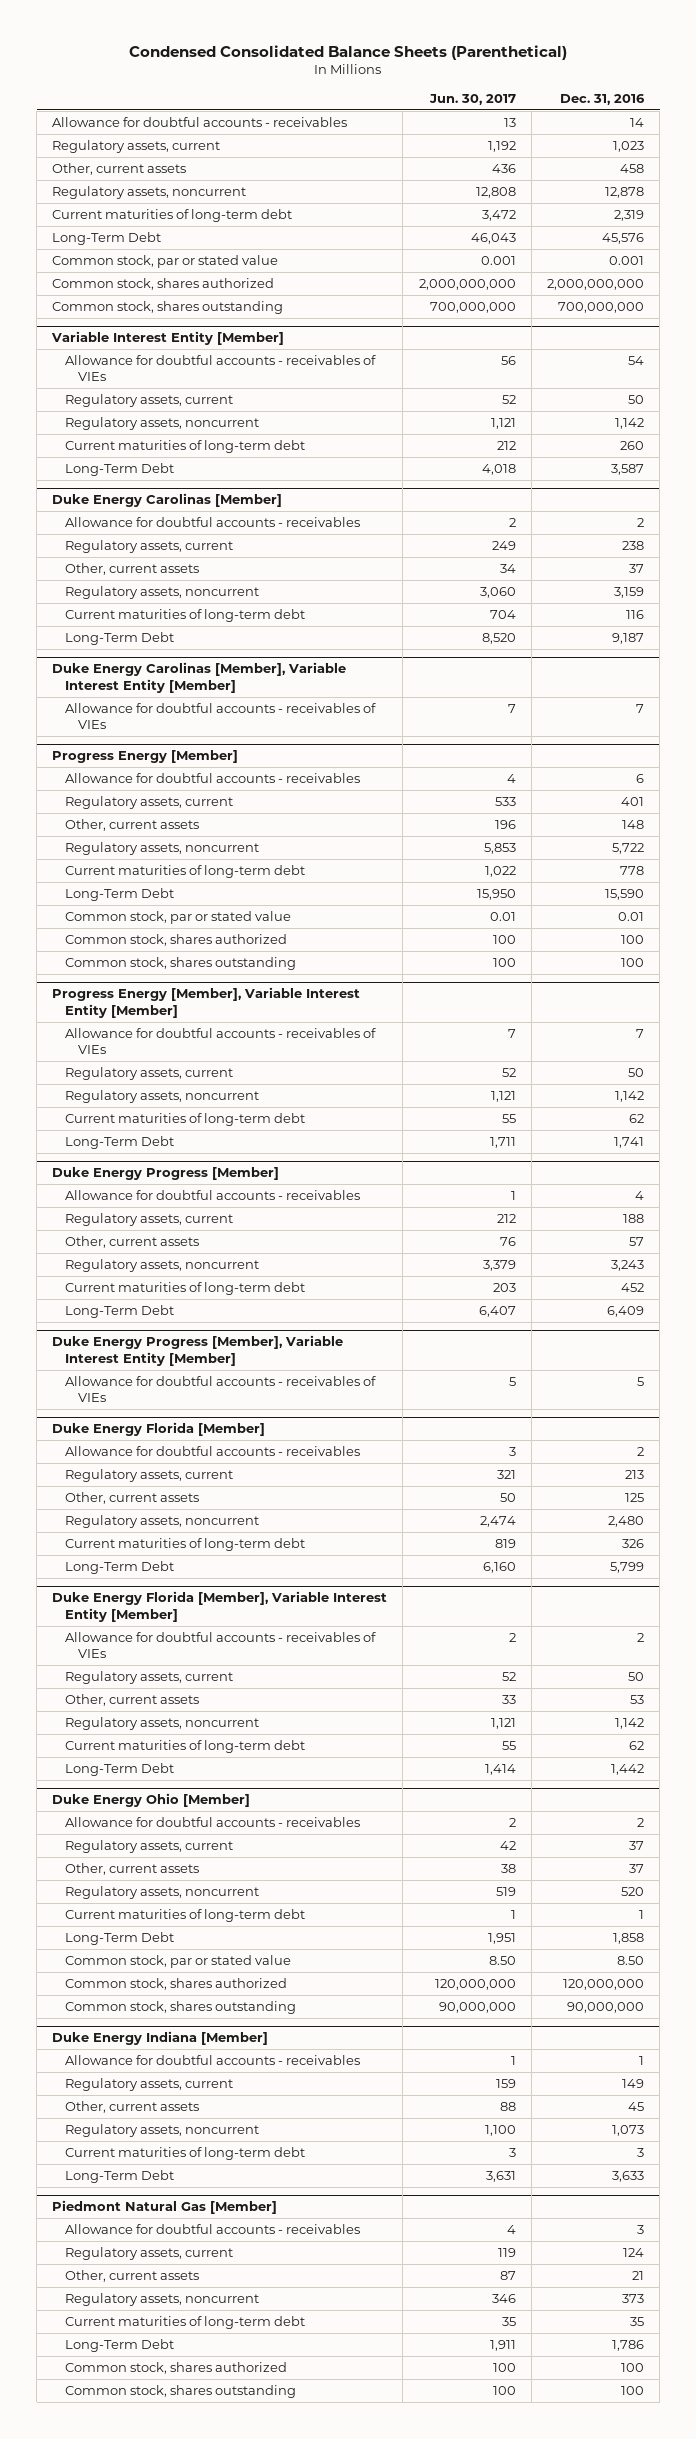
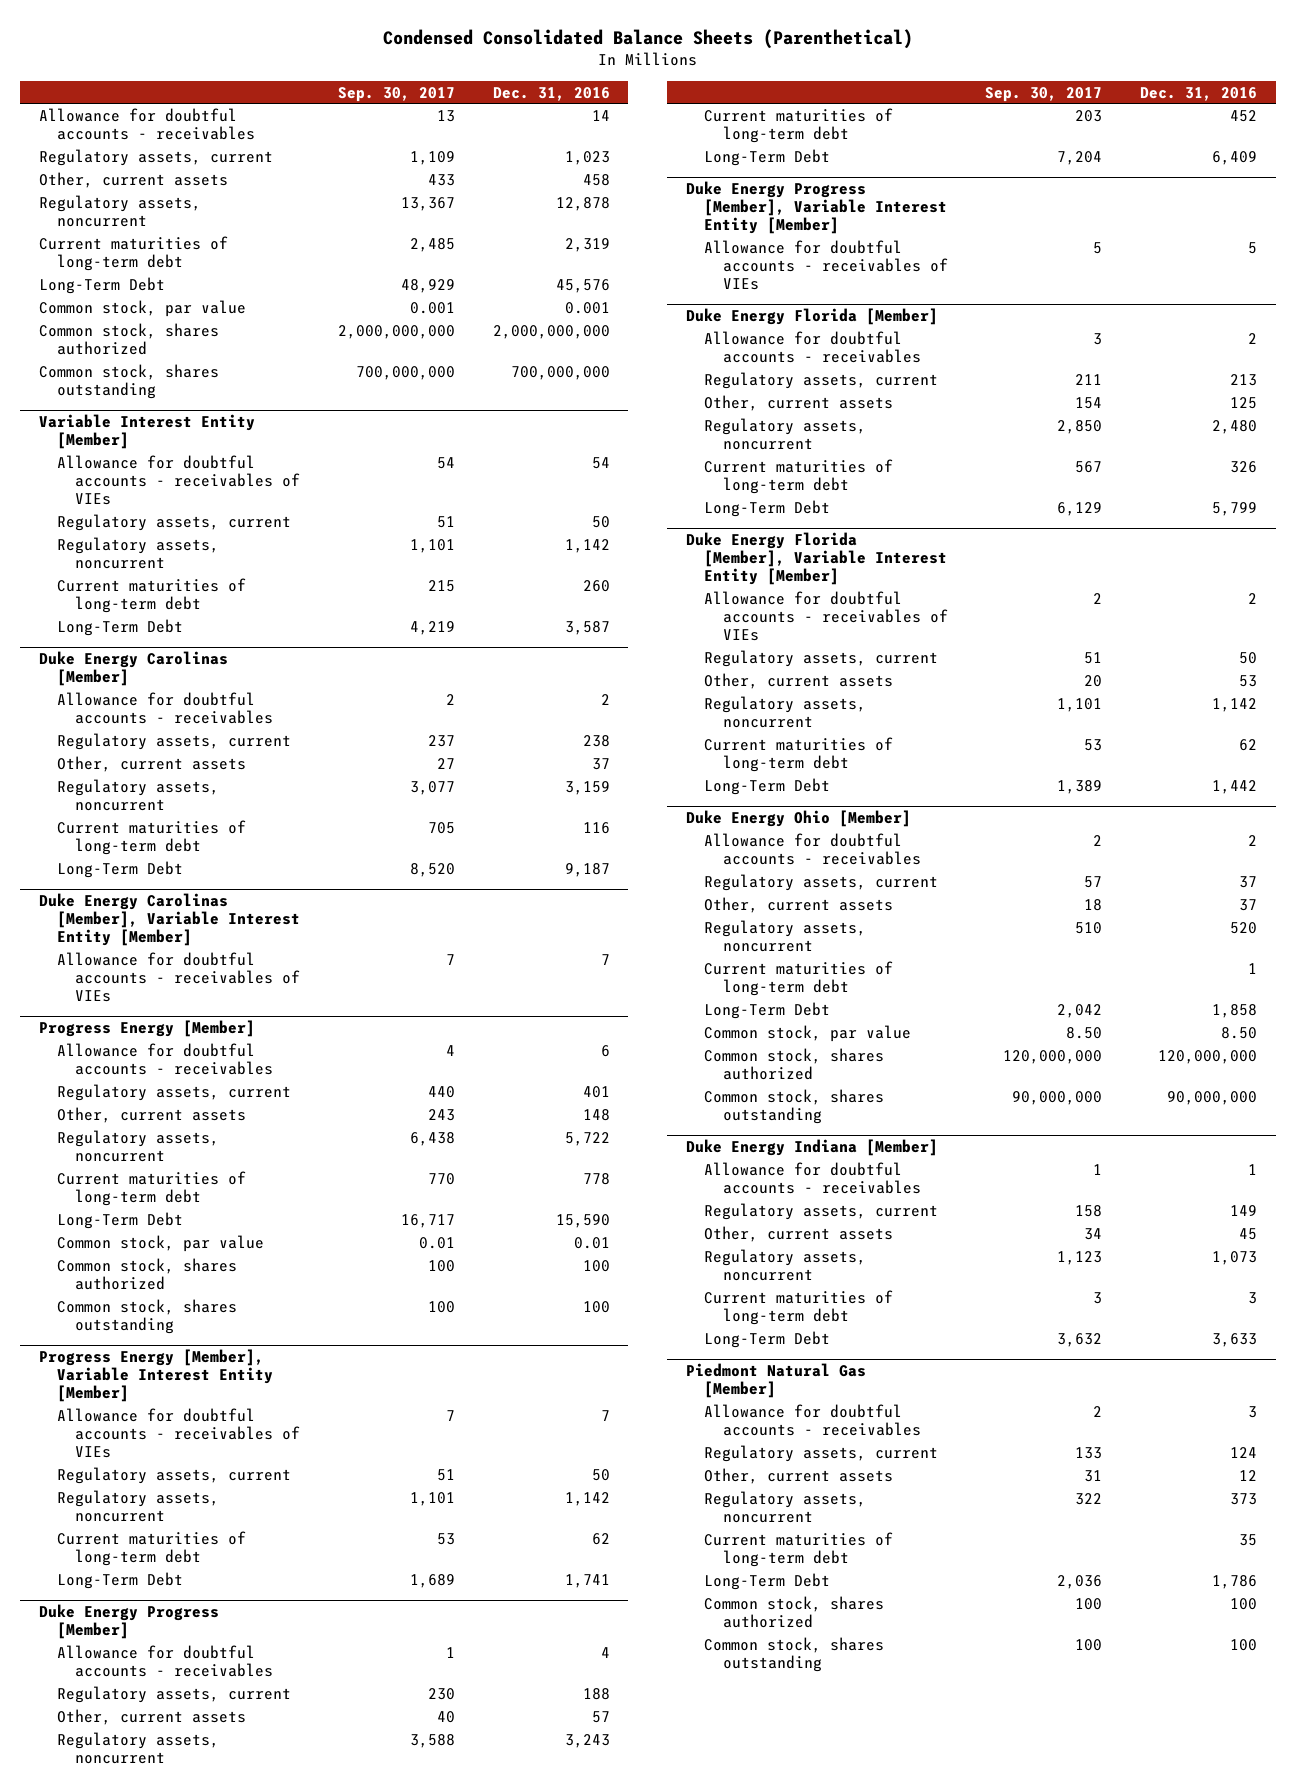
[428,94,516,106] Jun. 30, 2017 -> none
none -> [338,86,456,102] Sep. 30, 2017
[52,254,279,268] Common stock, par or stated value -> [38,299,246,317] Common stock, par value
[64,910,291,924] Common stock, par or stated value -> [57,1234,265,1252] Common stock, par value
[64,1954,291,1968] Common stock, par or stated value -> [704,1024,912,1042] Common stock, par value
[631,2270,644,2280] 21 -> [1238,1469,1257,1481] 12

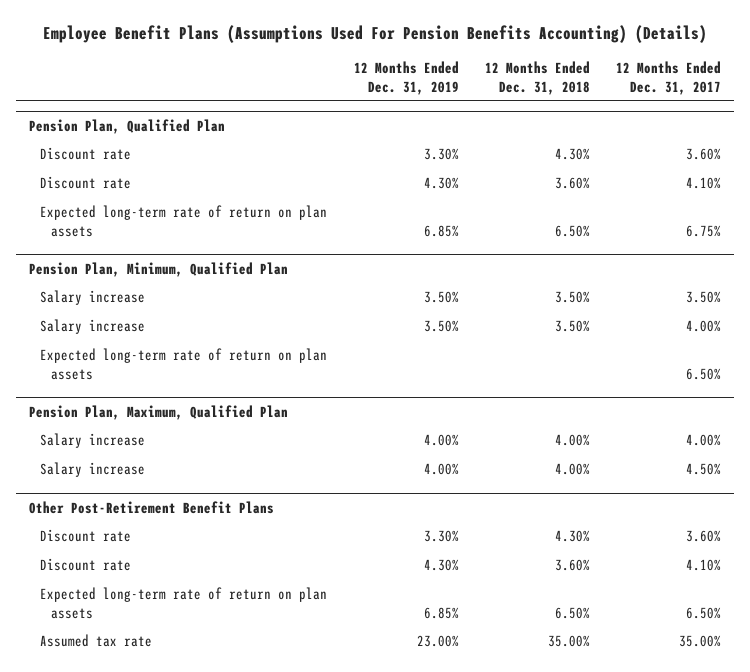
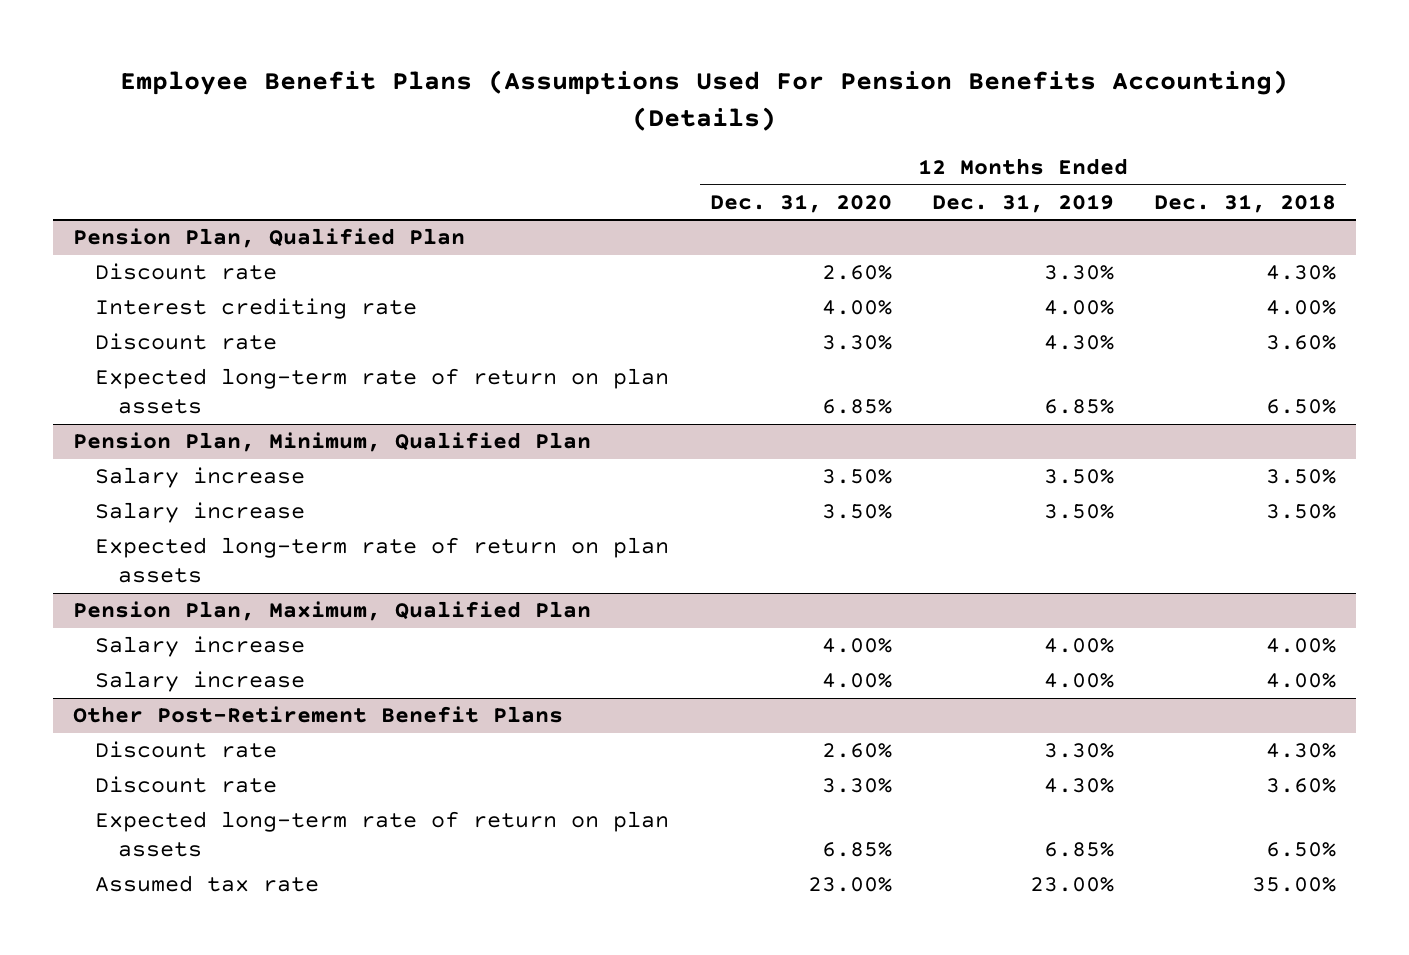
[615,60,721,95] 12 Months Ended Dec. 31, 2017 -> none
none -> [709,193,892,213] Dec. 31, 2020
none -> [95,298,418,320] Interest crediting rate

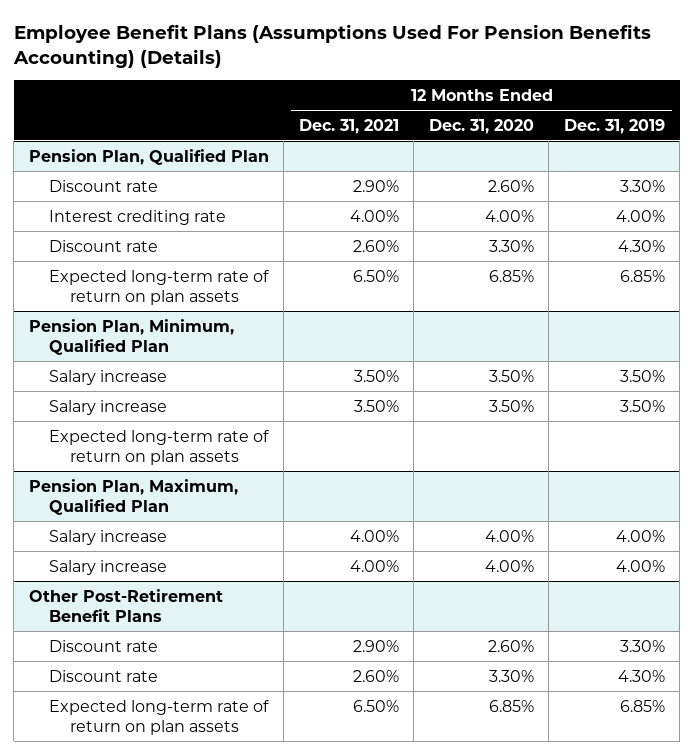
[1153,193,1336,213] Dec. 31, 2018 -> none
none -> [298,118,399,134] Dec. 31, 2021
[95,875,320,893] Assumed tax rate -> none

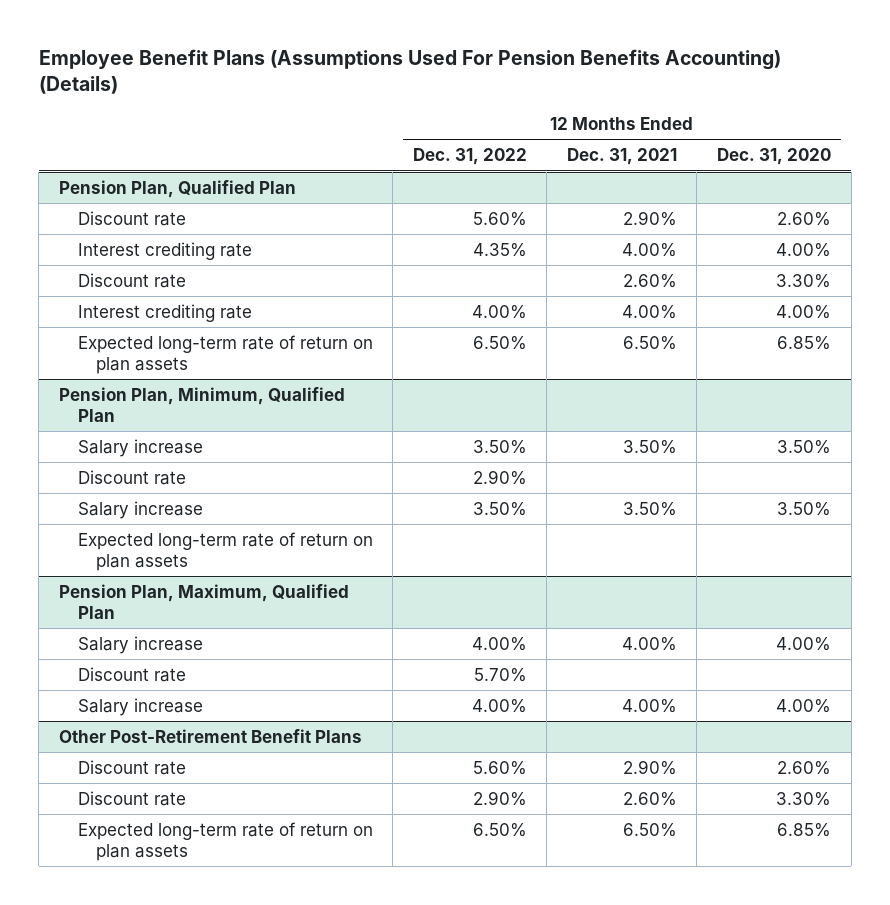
[563,118,665,134] Dec. 31, 2019 -> none
none -> [412,148,527,166] Dec. 31, 2022
none -> [77,303,252,322] Interest crediting rate
none -> [77,469,186,485] Discount rate
none -> [77,666,186,682] Discount rate

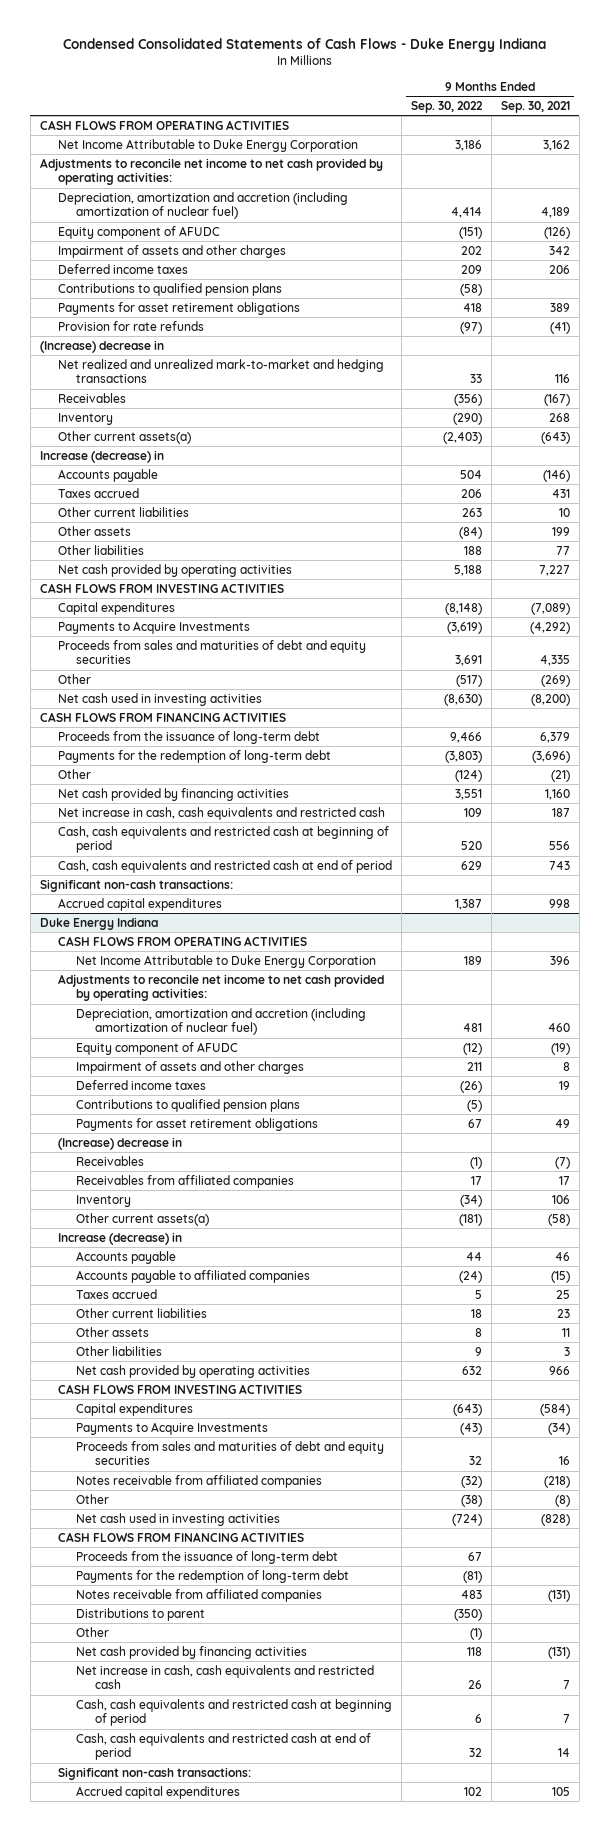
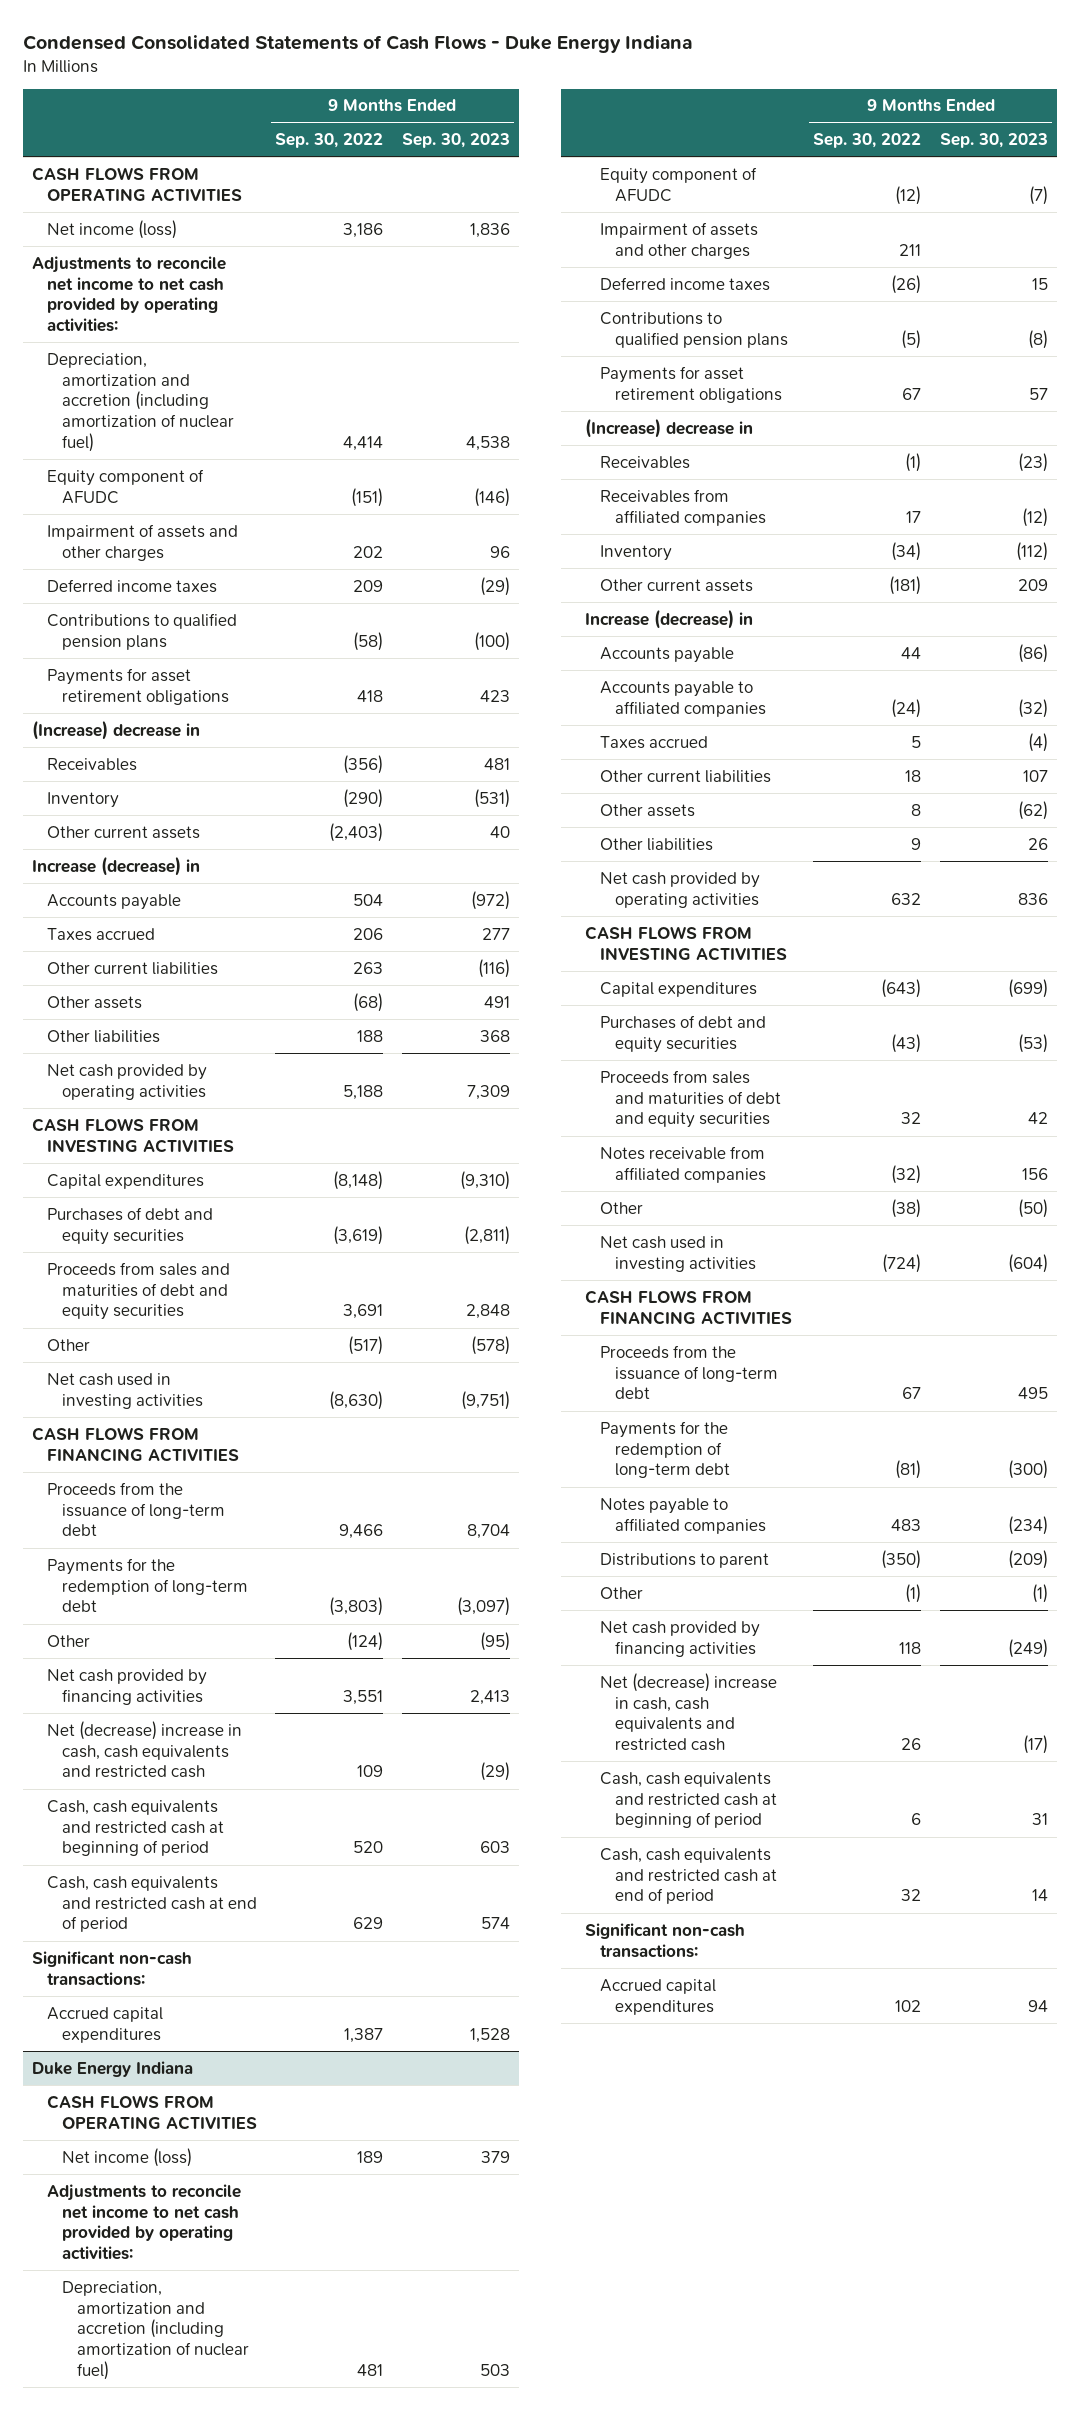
[500,101,570,114] Sep. 30, 2021 -> none
none -> [401,133,510,149] Sep. 30, 2023
[57,138,358,152] Net Income Attributable to Duke Energy Corporation -> [47,219,178,239] Net income (loss)
[57,320,204,331] Provision for rate refunds -> none
[57,358,384,384] Net realized and unrealized mark-to-market and hedging transactions -> none
[57,430,191,444] Other current assets(a) -> [47,825,201,839] Other current assets
[458,526,482,539] (84) -> [353,992,384,1012] (68)
[57,620,250,634] Payments to Acquire Investments -> [47,1206,214,1245] Purchases of debt and equity securities
[57,806,385,820] Net increase in cash, cash equivalents and restricted cash -> [47,1720,243,1779] Net (decrease) increase in cash, cash equivalents and restricted cash
[76,954,377,968] Net Income Attributable to Duke Energy Corporation -> [62,2147,193,2167] Net income (loss)
[76,1212,210,1226] Other current assets(a) -> [600,578,754,592] Other current assets
[76,1421,269,1435] Payments to Acquire Investments -> [600,1014,767,1053] Purchases of debt and equity securities
[76,1588,323,1602] Notes receivable from affiliated companies -> [600,1497,767,1534] Notes payable to affiliated companies
[76,1664,375,1690] Net increase in cash, cash equivalents and restricted cash -> [600,1672,778,1752] Net (decrease) increase in cash, cash equivalents and restricted cash

